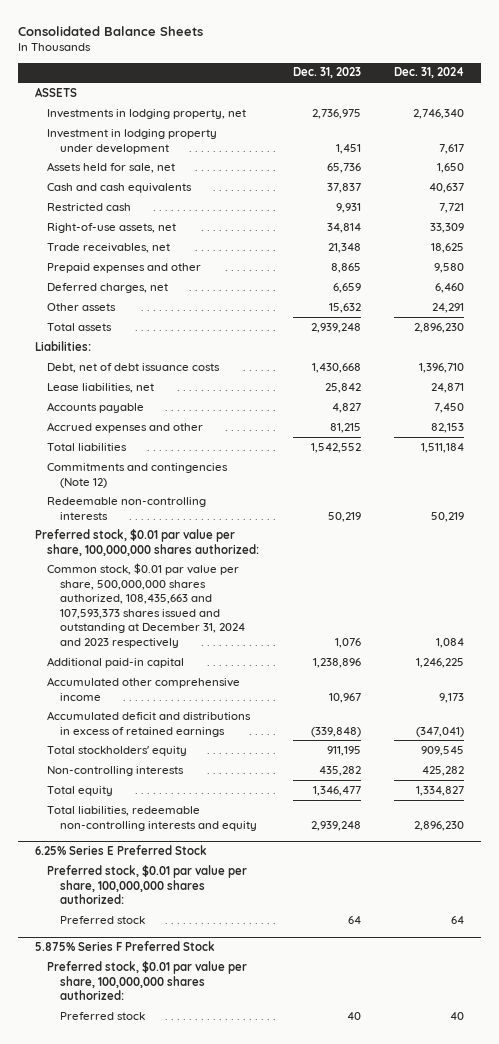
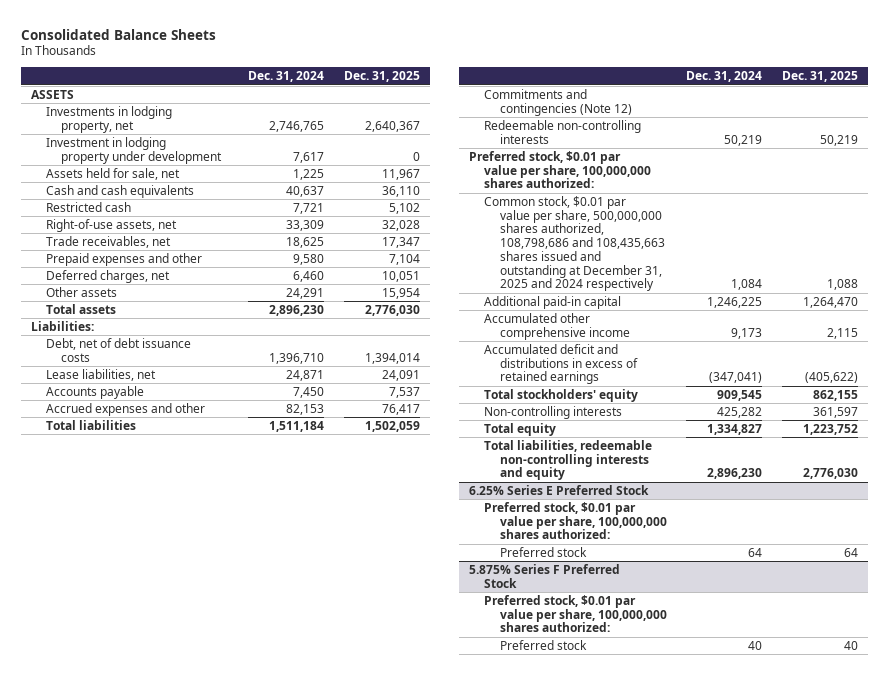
[292,67,361,79] Dec. 31, 2023 -> none
none -> [343,71,420,83] Dec. 31, 2025
[413,108,465,119] 2,746,340 -> [269,120,325,132] 2,746,765
[437,162,465,173] 1,650 -> [293,168,325,180] 1,225
[47,562,245,649] Common stock, $0.01 par value per share, 500,000,000 shares authorized, 108,435,663 and 107,593,373 shares issued and outstanding at December 31, 2024 and 2023 respectively -> [484,195,665,292] Common stock, $0.01 par value per share, 500,000,000 shares authorized, 108,798,686 and 108,435,663 shares issued and outstanding at December 31, 2025 and 2024 respectively

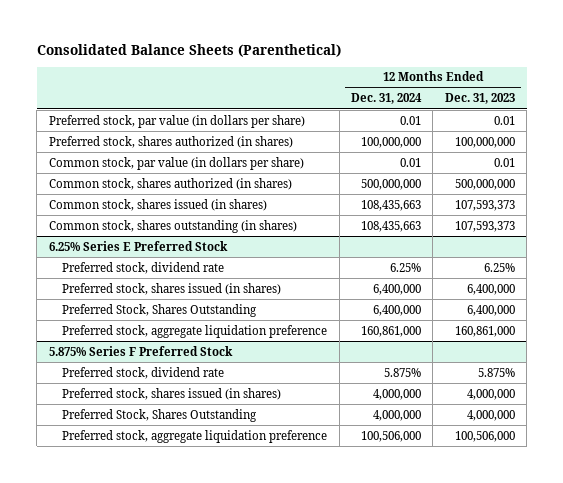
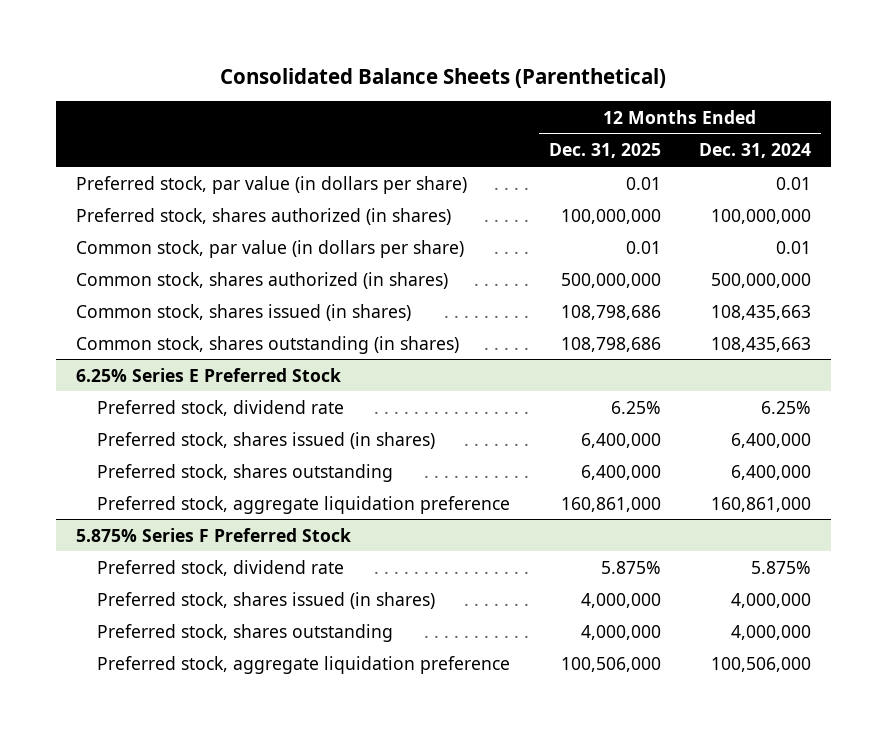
[444,93,515,105] Dec. 31, 2023 -> none
none -> [548,143,661,159] Dec. 31, 2025
[62,303,258,317] Preferred Stock, Shares Outstanding -> [96,463,393,482] Preferred stock, shares outstanding
[62,408,258,422] Preferred Stock, Shares Outstanding -> [96,623,393,642] Preferred stock, shares outstanding

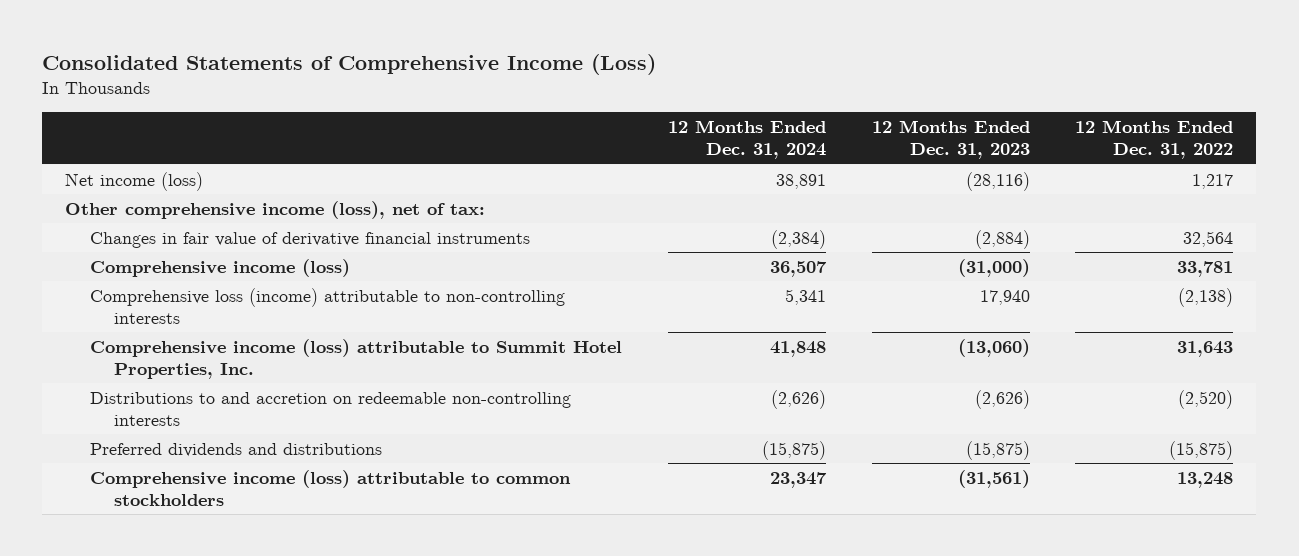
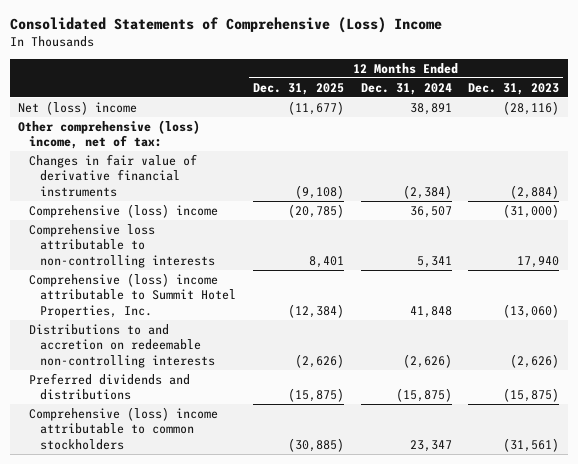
[42,54,657,76] Consolidated Statements of Comprehensive Income (Loss) -> [10,17,443,34] Consolidated Statements of Comprehensive (Loss) Income
[1075,119,1234,160] 12 Months Ended Dec. 31, 2022 -> none
none -> [252,82,344,95] Dec. 31, 2025
[65,171,204,191] Net income (loss) -> [18,100,138,115] Net (loss) income
[65,200,486,219] Other comprehensive income (loss), net of tax: -> [18,119,201,150] Other comprehensive (loss) income, net of tax:
[89,258,350,277] Comprehensive income (loss) -> [29,203,219,218] Comprehensive (loss) income
[89,287,565,324] Comprehensive loss (income) attributable to non-controlling interests -> [29,223,216,268] Comprehensive loss attributable to non-controlling interests
[89,338,622,379] Comprehensive income (loss) attributable to Summit Hotel Properties, Inc. -> [29,272,237,318] Comprehensive (loss) income attributable to Summit Hotel Properties, Inc.
[89,469,571,506] Comprehensive income (loss) attributable to common stockholders -> [29,406,219,450] Comprehensive (loss) income attributable to common stockholders

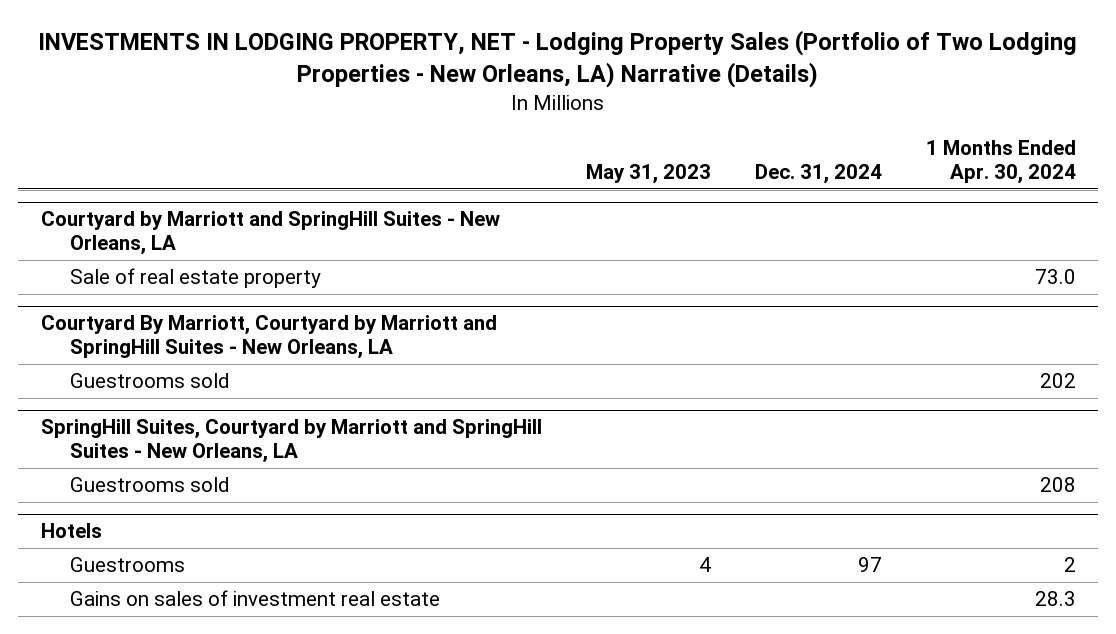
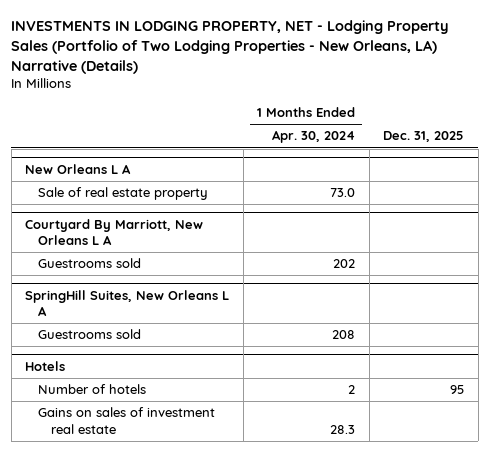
[585,163,711,184] May 31, 2023 -> none
[754,163,882,184] Dec. 31, 2024 -> none
none -> [383,131,465,143] Dec. 31, 2025
[40,211,500,256] Courtyard by Marriott and SpringHill Suites - New Orleans, LA -> [25,163,132,174] New Orleans L A
[40,315,497,360] Courtyard By Marriott, Courtyard by Marriott and SpringHill Suites - New Orleans, LA -> none
none -> [25,218,204,246] Courtyard By Marriott, New Orleans L A
[40,419,542,464] SpringHill Suites, Courtyard by Marriott and SpringHill Suites - New Orleans, LA -> none
none -> [25,289,230,317] SpringHill Suites, New Orleans L A
[69,557,185,573] Guestrooms -> [38,384,147,395] Number of hotels

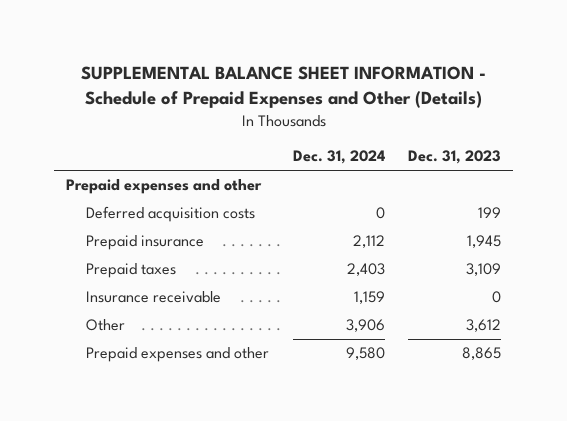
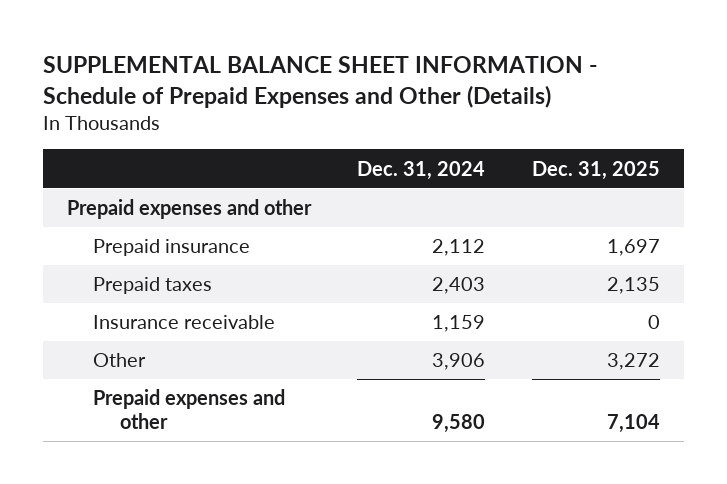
[408,150,502,165] Dec. 31, 2023 -> none
none -> [532,160,661,180] Dec. 31, 2025
[85,206,255,223] Deferred acquisition costs -> none

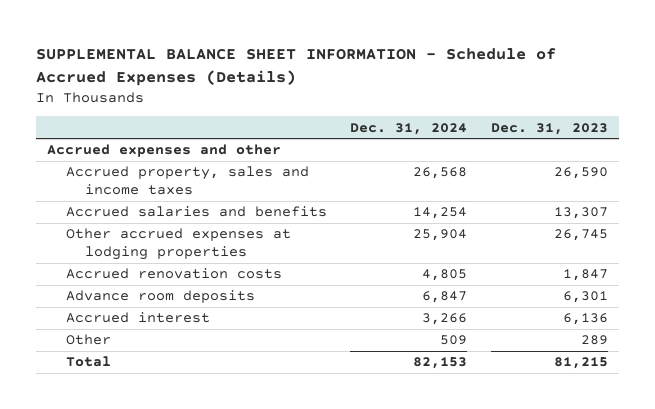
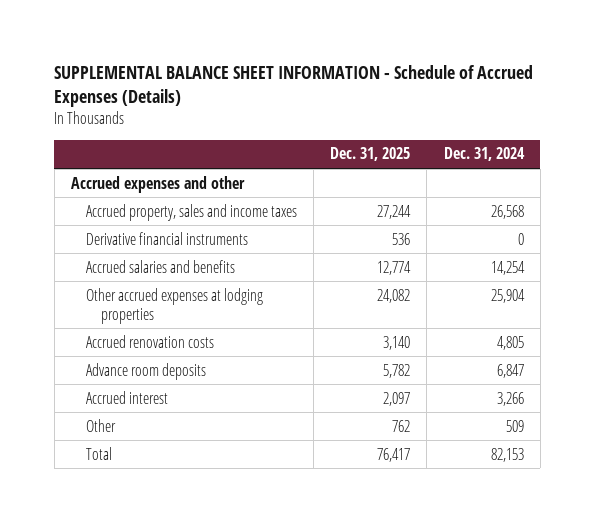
[490,122,608,135] Dec. 31, 2023 -> none
none -> [330,147,411,162] Dec. 31, 2025
none -> [85,231,248,245] Derivative financial instruments

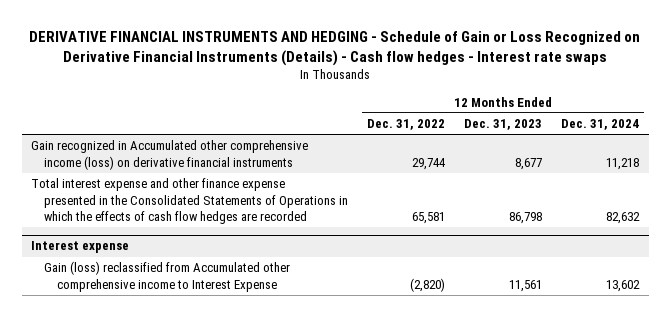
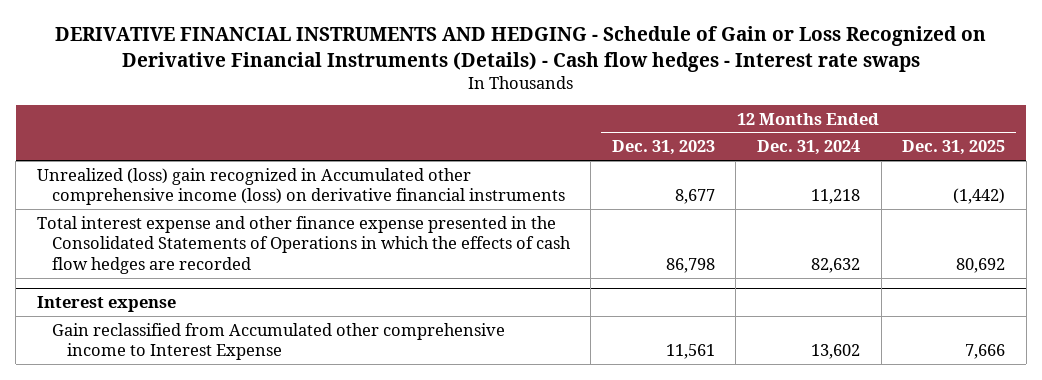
[367,119,446,131] Dec. 31, 2022 -> none
none -> [902,140,1006,156] Dec. 31, 2025
[31,140,309,170] Gain recognized in Accumulated other comprehensive income (loss) on derivative financial instruments -> [36,167,565,206] Unrealized (loss) gain recognized in Accumulated other comprehensive income (loss) on derivative financial instruments
[44,261,291,292] Gain (loss) reclassified from Accumulated other comprehensive income to Interest Expense -> [51,322,505,361] Gain reclassified from Accumulated other comprehensive income to Interest Expense

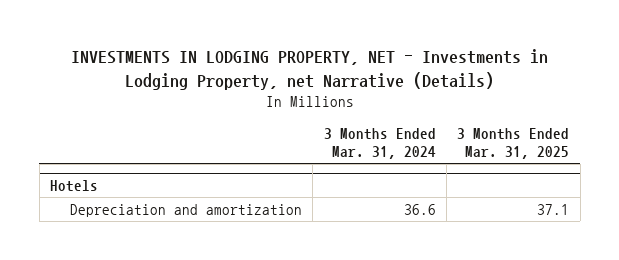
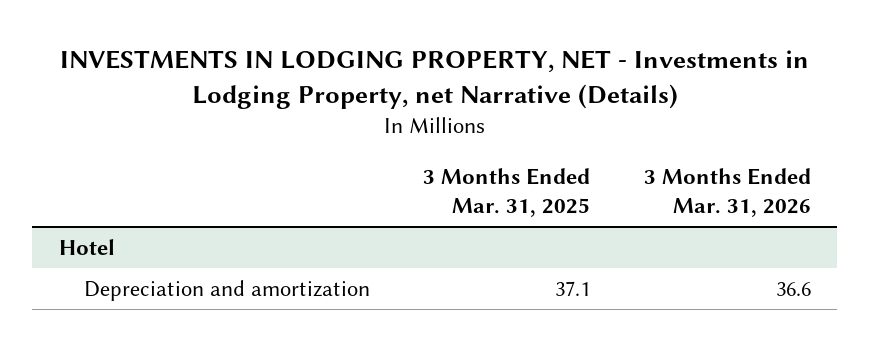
[323,127,436,160] 3 Months Ended Mar. 31, 2024 -> none
none -> [643,168,811,218] 3 Months Ended Mar. 31, 2026
[49,179,98,192] Hotels -> [58,238,115,255] Hotel

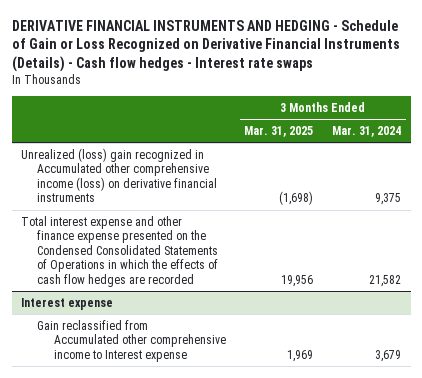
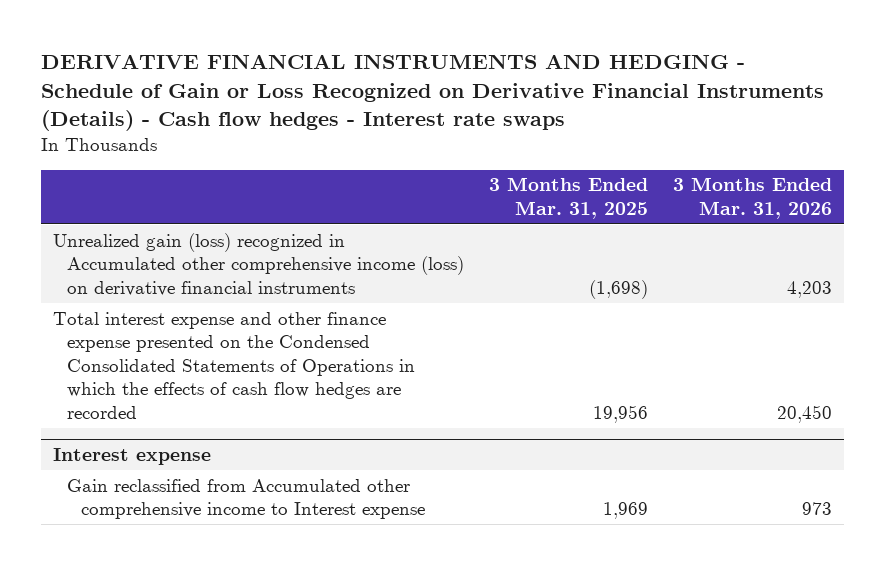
[332,125,402,137] Mar. 31, 2024 -> none
none -> [672,177,832,219] 3 Months Ended Mar. 31, 2026
[21,147,218,203] Unrealized (loss) gain recognized in Accumulated other comprehensive income (loss) on derivative financial instruments -> [53,232,465,296] Unrealized gain (loss) recognized in Accumulated other comprehensive income (loss) on derivative financial instruments

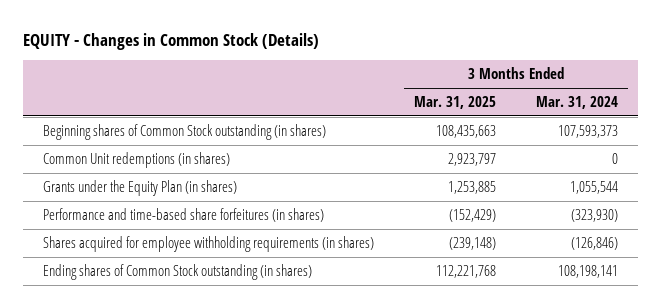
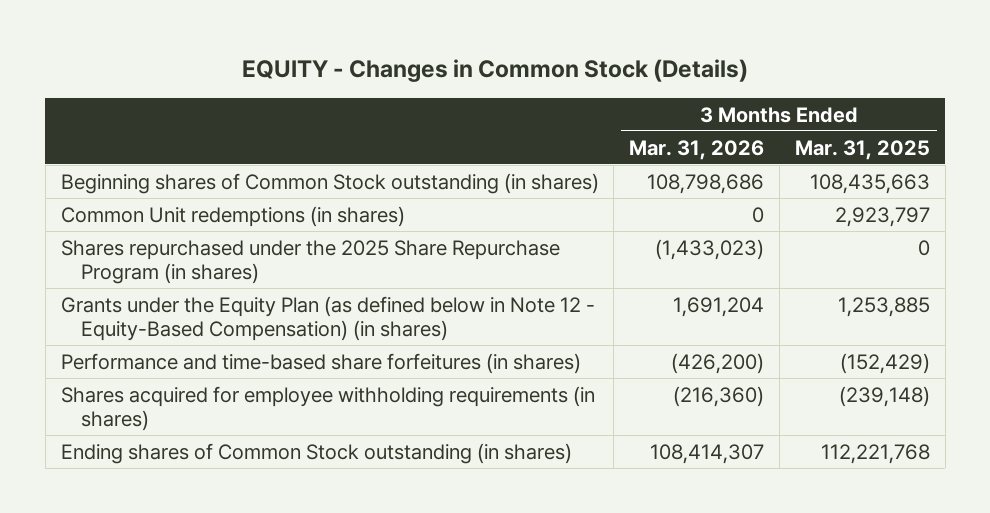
[535,96,618,110] Mar. 31, 2024 -> none
none -> [629,139,765,160] Mar. 31, 2026
none -> [60,239,560,285] Shares repurchased under the 2025 Share Repurchase Program (in shares)
[42,180,237,197] Grants under the Equity Plan (in shares) -> [60,295,595,342] Grants under the Equity Plan (as defined below in Note 12 - Equity-Based Compensation) (in shares)

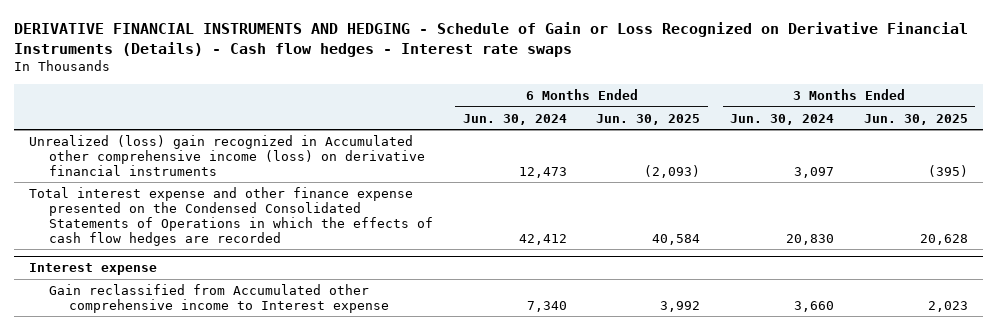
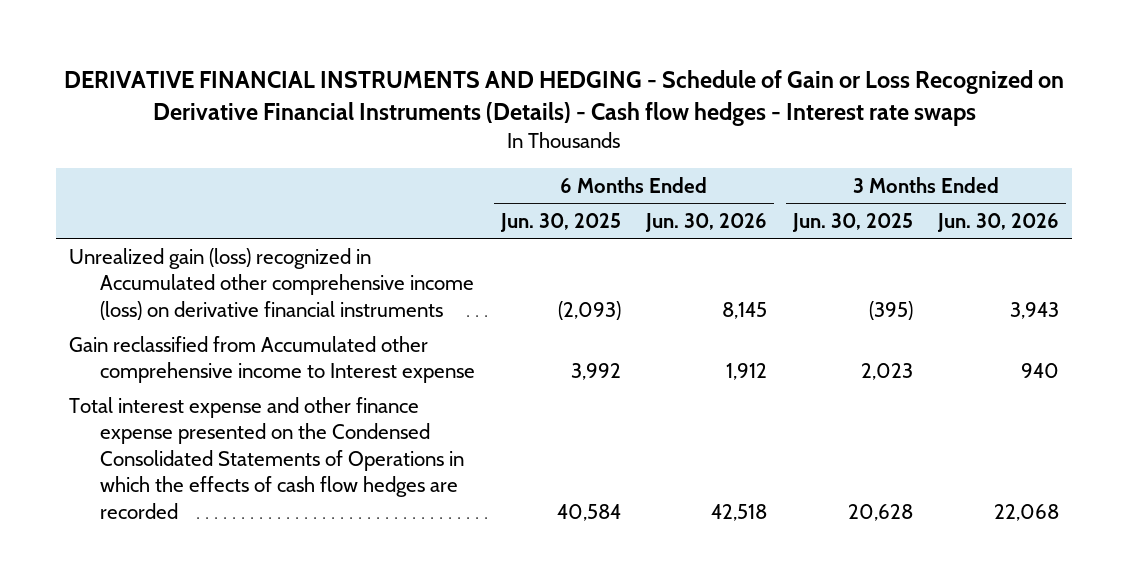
[462,113,567,125] Jun. 30, 2024 -> none
[730,113,835,125] Jun. 30, 2024 -> none
none -> [645,212,768,232] Jun. 30, 2026
none -> [937,212,1060,232] Jun. 30, 2026
[28,263,157,276] Interest expense -> none
[28,134,425,176] Unrealized (loss) gain recognized in Accumulated other comprehensive income (loss) on derivative financial instruments -> [68,247,475,320] Unrealized gain (loss) recognized in Accumulated other comprehensive income (loss) on derivative financial instruments
[28,186,433,246] Total interest expense and other finance expense presented on the Condensed Consolidated Statements of Operations in which the effects of cash flow hedges are recorded -> [68,396,465,519] Total interest expense and other finance expense presented on the Condensed Consolidated Statements of Operations in which the effects of cash flow hedges are recorded

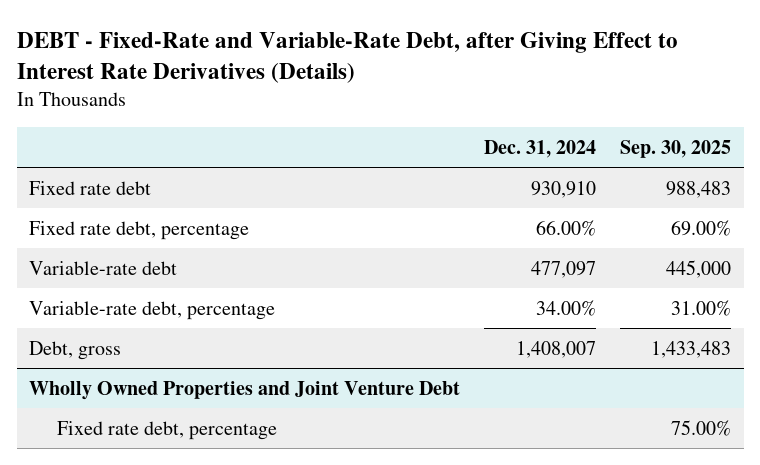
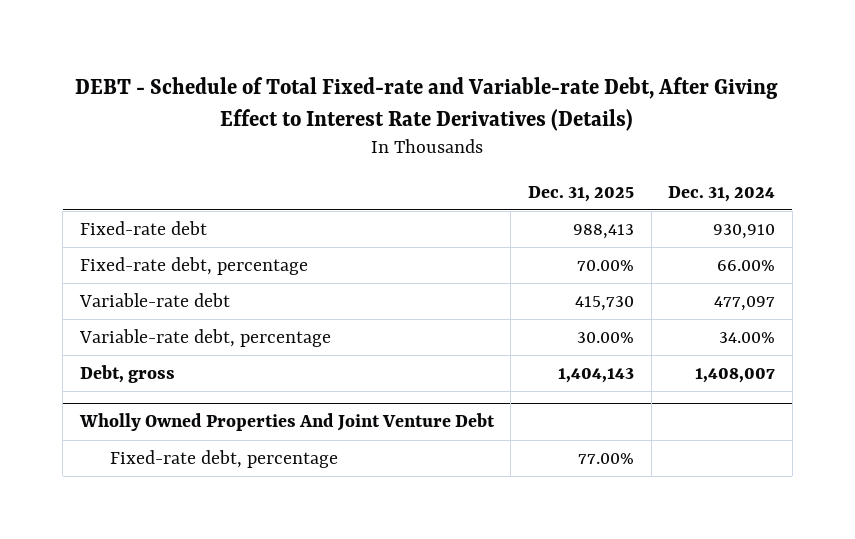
[16,31,678,84] DEBT - Fixed-Rate and Variable-Rate Debt, after Giving Effect to Interest Rate Derivatives (Details) -> [75,77,779,131] DEBT - Schedule of Total Fixed-rate and Variable-rate Debt, After Giving Effect to Interest Rate Derivatives (Details)
[620,139,732,158] Sep. 30, 2025 -> none
none -> [527,185,634,202] Dec. 31, 2025
[28,180,151,195] Fixed rate debt -> [79,220,207,235] Fixed-rate debt
[28,220,249,240] Fixed rate debt, percentage -> [79,256,308,275] Fixed-rate debt, percentage
[28,380,460,400] Wholly Owned Properties and Joint Venture Debt -> [78,413,495,432] Wholly Owned Properties And Joint Venture Debt
[57,420,278,440] Fixed rate debt, percentage -> [109,449,338,468] Fixed-rate debt, percentage

